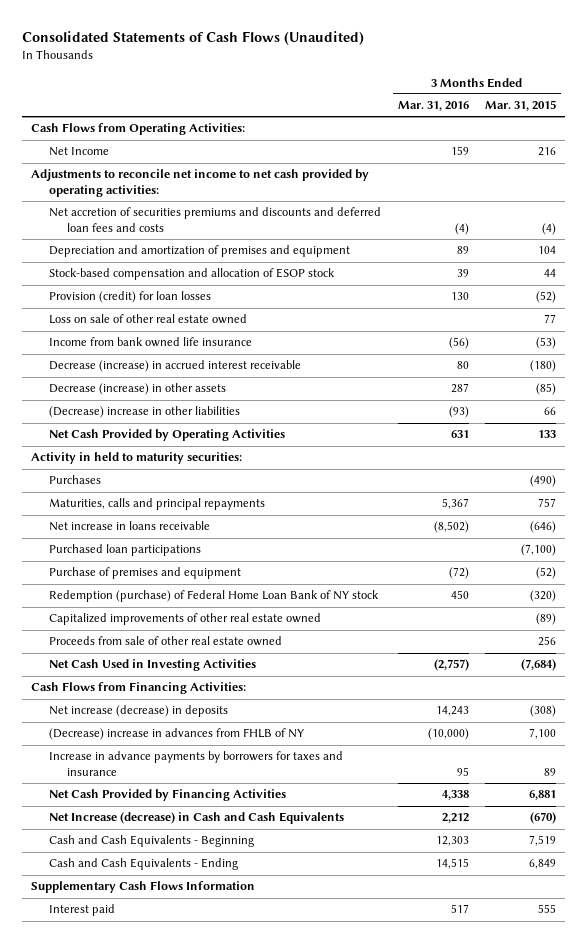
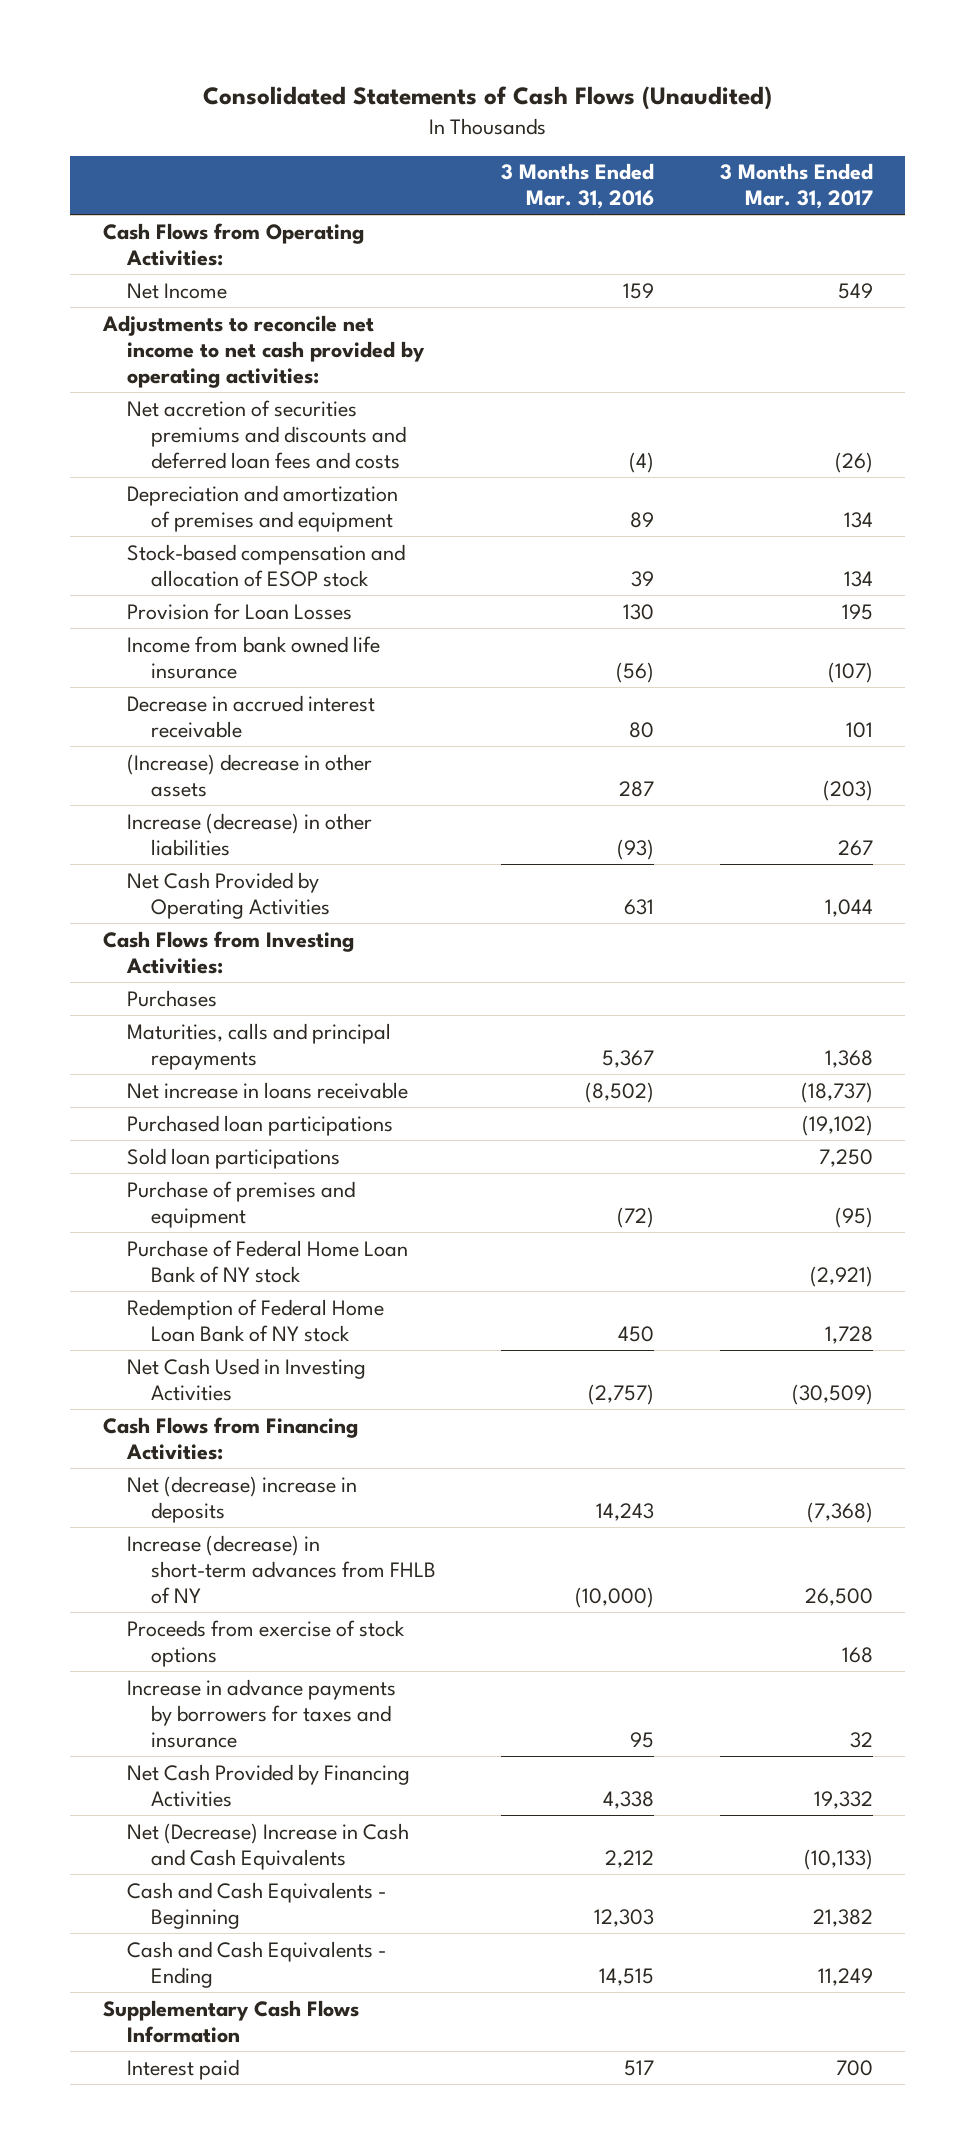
[485,100,557,112] Mar. 31, 2015 -> none
none -> [719,163,873,210] 3 Months Ended Mar. 31, 2017
[48,314,247,325] Loss on sale of other real estate owned -> none
[48,291,211,304] Provision (credit) for loan losses -> [127,602,353,620] Provision for Loan Losses
[48,360,301,373] Decrease (increase) in accrued interest receivable -> [127,694,376,738] Decrease in accrued interest receivable
[48,383,226,396] Decrease (increase) in other assets -> [127,753,373,797] (Increase) decrease in other assets
[48,406,240,419] (Decrease) increase in other liabilities -> [127,812,373,856] Increase (decrease) in other liabilities
[30,452,242,465] Activity in held to maturity securities: -> none
none -> [103,930,355,974] Cash Flows from Investing Activities:
none -> [127,1147,341,1169] Sold loan participations
[48,613,321,626] Capitalized improvements of other real estate owned -> none
[48,636,282,647] Proceeds from sale of other real estate owned -> none
none -> [127,1239,409,1283] Purchase of Federal Home Loan Bank of NY stock
[48,590,379,603] Redemption (purchase) of Federal Home Loan Bank of NY stock -> [127,1298,385,1342] Redemption of Federal Home Loan Bank of NY stock
[48,705,228,718] Net increase (decrease) in deposits -> [127,1475,358,1523] Net (decrease) increase in deposits
[48,728,305,741] (Decrease) increase in advances from FHLB of NY -> [127,1534,437,1604] Increase (decrease) in short-term advances from FHLB of NY
none -> [127,1619,406,1667] Proceeds from exercise of stock options
[48,812,344,825] Net Increase (decrease) in Cash and Cash Equivalents -> [127,1822,410,1870] Net (Decrease) Increase in Cash and Cash Equivalents

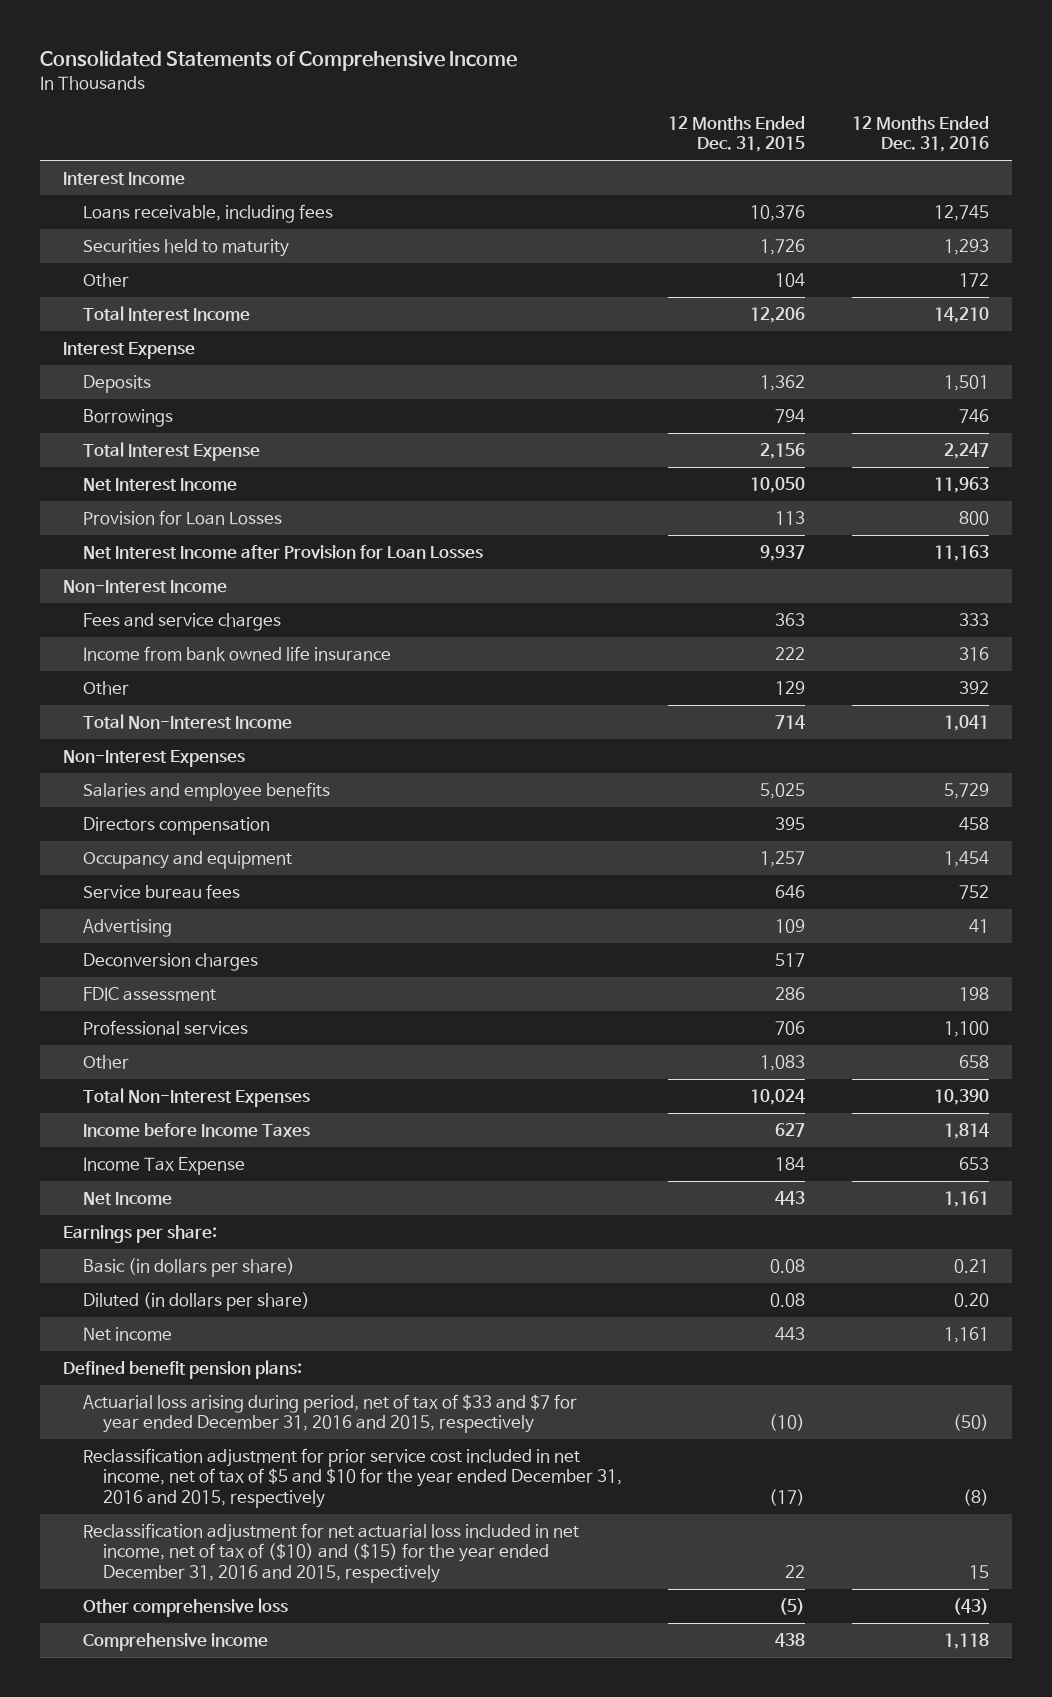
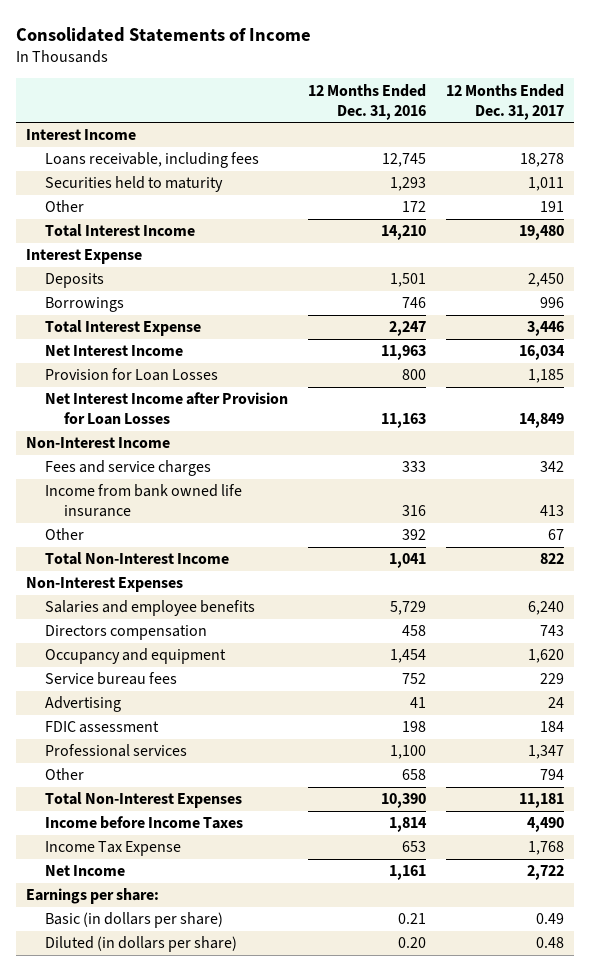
[39,50,517,72] Consolidated Statements of Comprehensive Income -> [15,26,311,42] Consolidated Statements of Income
[668,115,806,153] 12 Months Ended Dec. 31, 2015 -> none
none -> [446,83,565,120] 12 Months Ended Dec. 31, 2017
[83,952,259,971] Deconversion charges -> none
[83,1326,173,1341] Net income -> none
[63,1359,303,1379] Defined benefit pension plans: -> none
[83,1393,578,1434] Actuarial loss arising during period, net of tax of $33 and $7 for year ended December 31, 2016 and 2015, respectively -> none
[83,1447,622,1508] Reclassification adjustment for prior service cost included in net income, net of tax of $5 and $10 for the year ended December 31, 2016 and 2015, respectively -> none
[83,1522,580,1583] Reclassification adjustment for net actuarial loss included in net income, net of tax of ($10) and ($15) for the year ended December 31, 2016 and 2015, respectively -> none
[83,1597,289,1617] Other comprehensive loss -> none
[83,1632,269,1651] Comprehensive income -> none

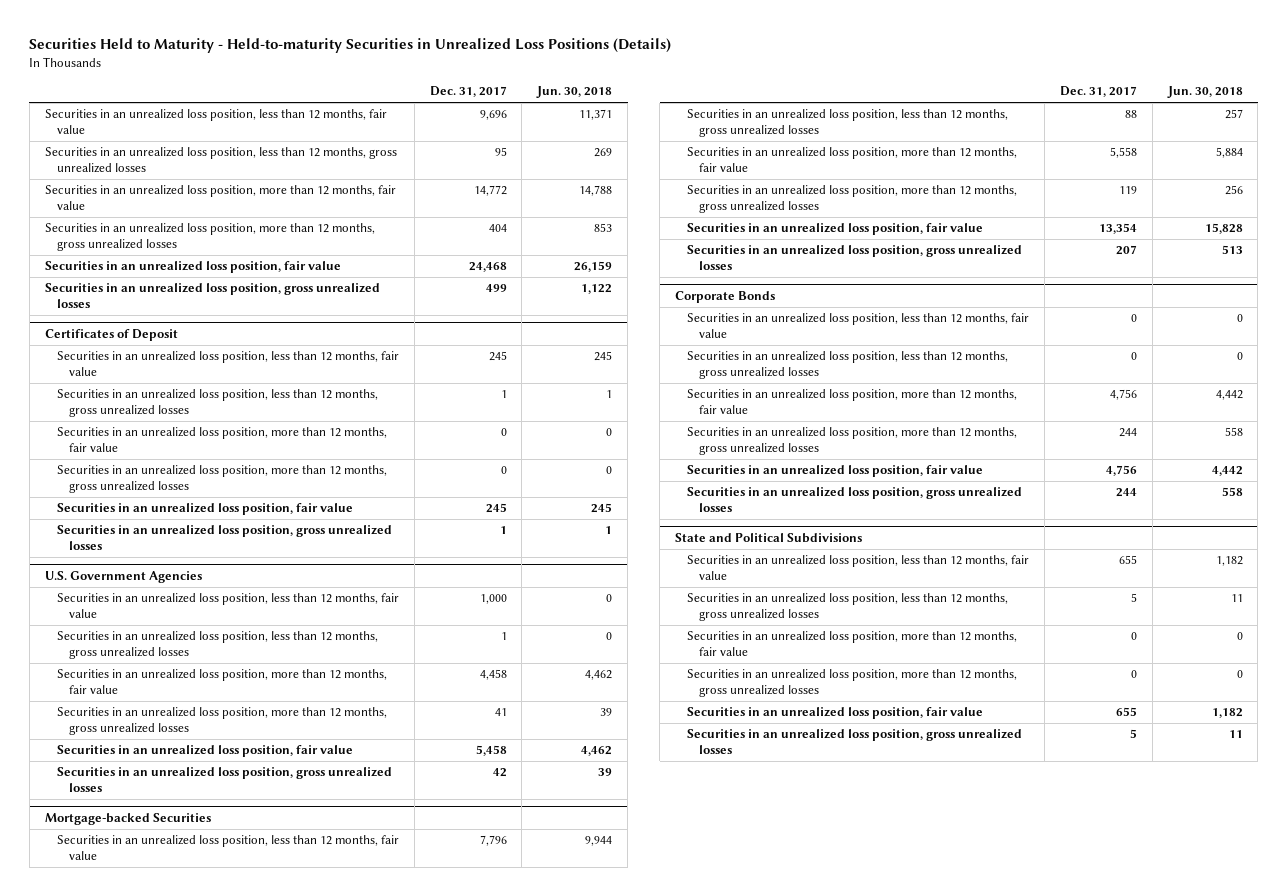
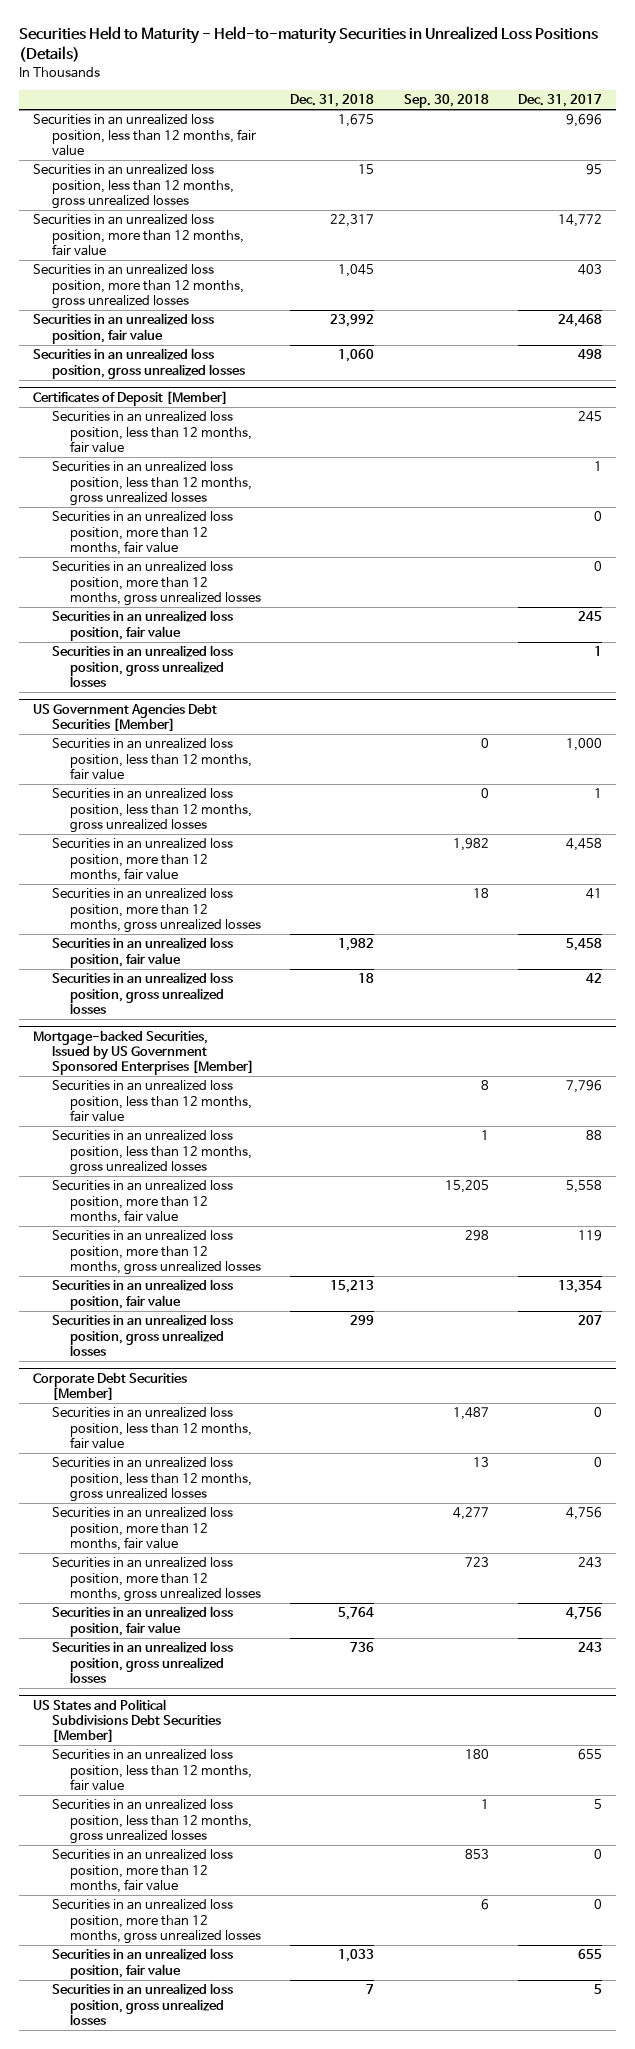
[536,86,613,99] Jun. 30, 2018 -> none
none -> [290,94,375,108] Dec. 31, 2018
none -> [403,94,489,109] Sep. 30, 2018
[488,224,507,233] 404 -> [577,264,602,276] 403
[485,284,507,293] 499 -> [577,349,602,360] 498
[44,328,178,341] Certificates of Deposit -> [33,391,229,407] Certificates of Deposit [Member]
[44,570,202,583] U.S. Government Agencies -> [33,704,218,733] US Government Agencies Debt Securities [Member]
[44,812,211,825] Mortgage-backed Securities -> [33,1031,254,1076] Mortgage-backed Securities, Issued by US Government Sponsored Enterprises [Member]
[675,290,776,303] Corporate Bonds -> [33,1373,188,1402] Corporate Debt Securities [Member]
[1118,428,1137,438] 244 -> [577,1557,602,1569] 243
[1115,488,1137,498] 244 -> [577,1642,602,1653] 243
[675,532,863,543] State and Political Subdivisions -> [33,1699,221,1744] US States and Political Subdivisions Debt Securities [Member]

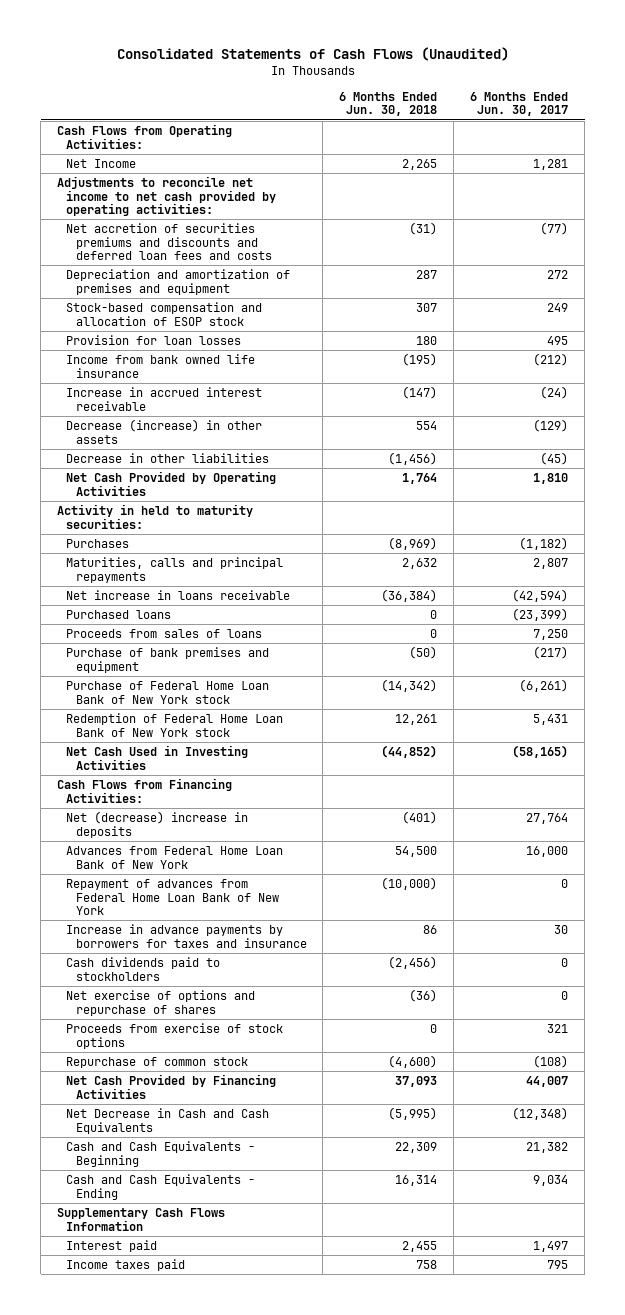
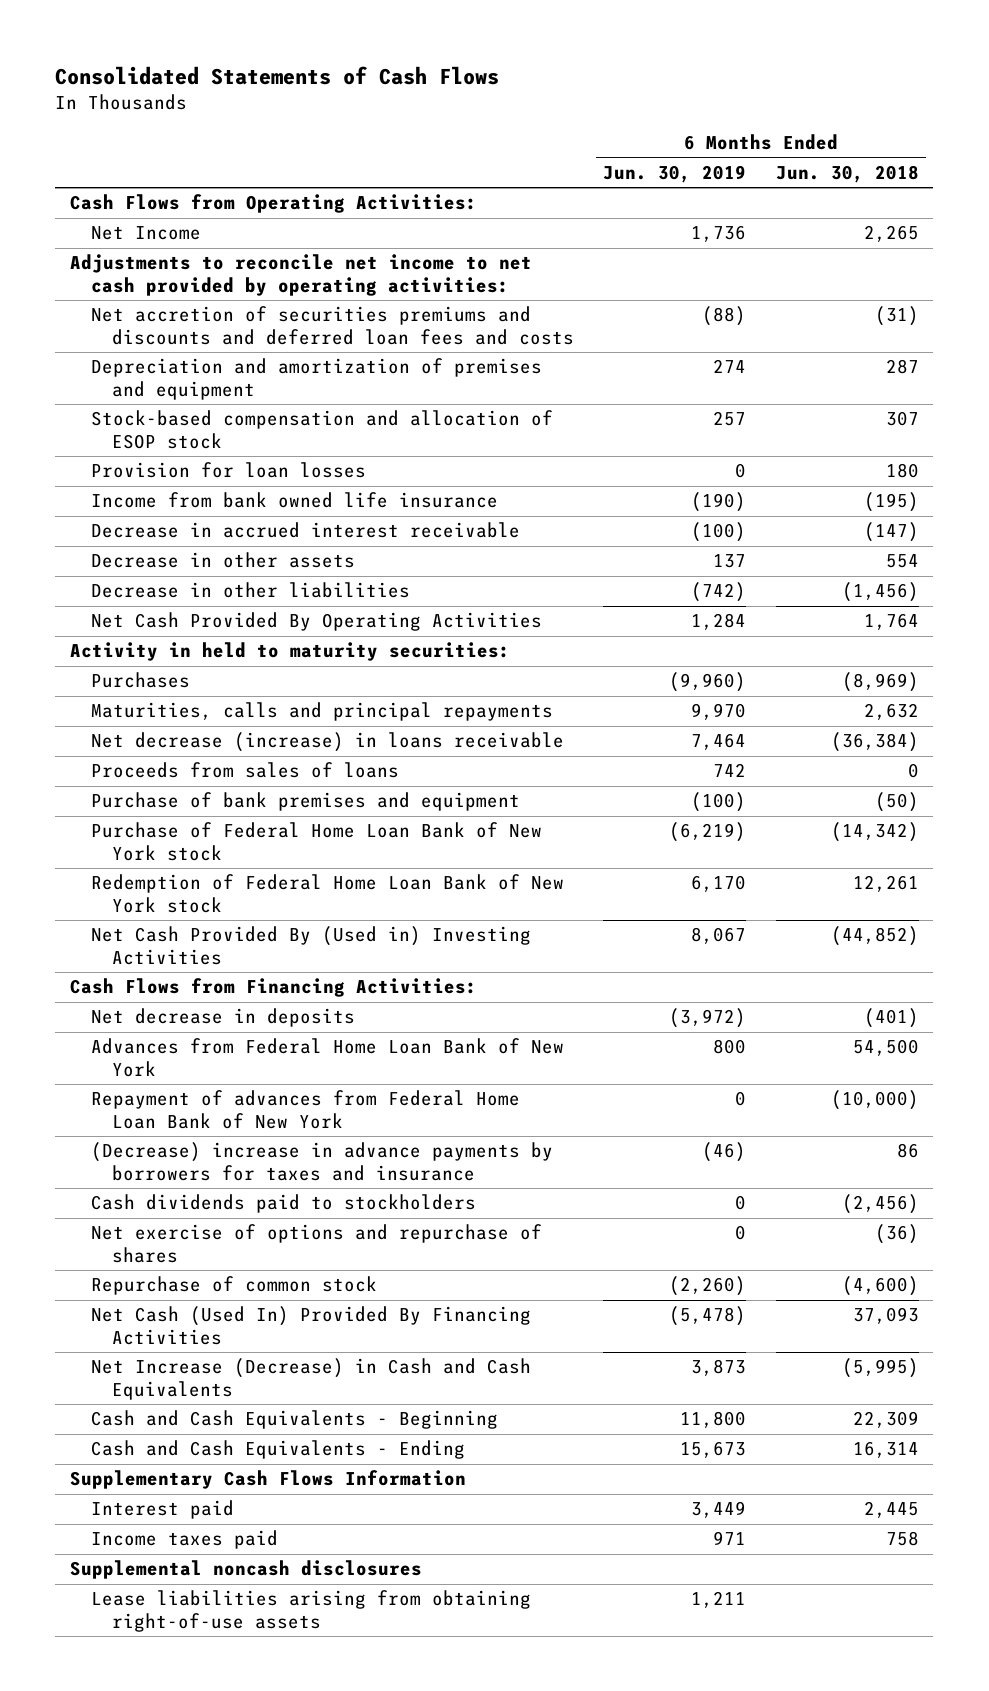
[116,47,509,62] Consolidated Statements of Cash Flows (Unaudited) -> [55,66,500,86] Consolidated Statements of Cash Flows
[470,91,569,117] 6 Months Ended Jun. 30, 2017 -> none
none -> [603,164,747,183] Jun. 30, 2019
[66,386,263,411] Increase in accrued interest receivable -> [90,522,520,539] Decrease in accrued interest receivable
[66,418,263,444] Decrease (increase) in other assets -> [90,552,355,569] Decrease in other assets
[66,470,277,496] Net Cash Provided by Operating Activities -> [90,612,542,632] Net Cash Provided By Operating Activities
[66,609,172,619] Purchased loans -> none
[66,589,291,600] Net increase in loans receivable -> [90,732,564,753] Net decrease (increase) in loans receivable
[66,744,249,770] Net Cash Used in Investing Activities -> [90,926,531,965] Net Cash Provided By (Used in) Investing Activities
[66,810,249,838] Net (decrease) increase in deposits -> [90,1008,355,1028] Net decrease in deposits
[66,923,307,948] Increase in advance payments by borrowers for taxes and insurance -> [90,1142,553,1181] (Decrease) increase in advance payments by borrowers for taxes and insurance
[66,1022,284,1049] Proceeds from exercise of stock options -> none
[66,1073,277,1099] Net Cash Provided by Financing Activities -> [90,1306,531,1345] Net Cash (Used In) Provided By Financing Activities
[66,1107,270,1134] Net Decrease in Cash and Cash Equivalents -> [90,1358,531,1400] Net Increase (Decrease) in Cash and Cash Equivalents
[402,1240,438,1252] 2,455 -> [863,1501,919,1519] 2,445
none -> [69,1560,422,1580] Supplemental noncash disclosures
none -> [90,1590,531,1632] Lease liabilities arising from obtaining right-of-use assets

